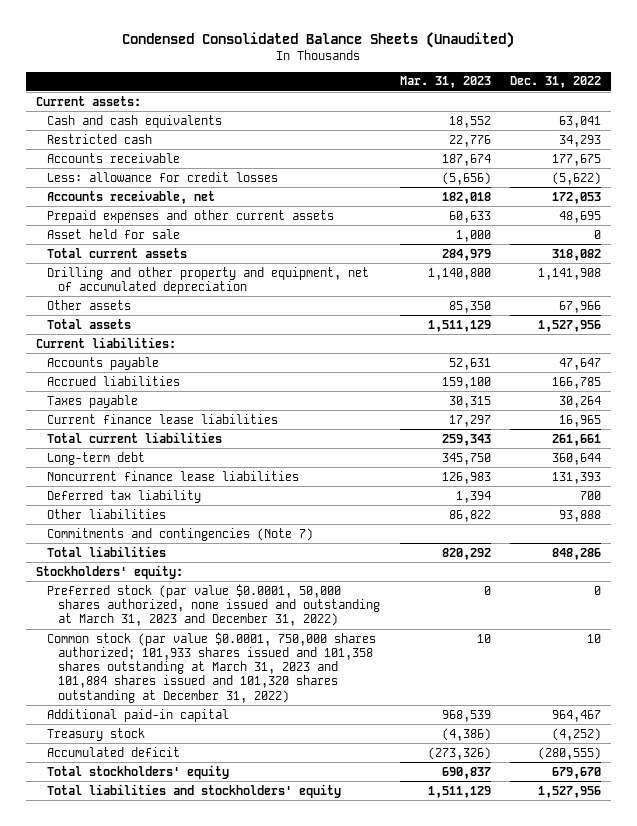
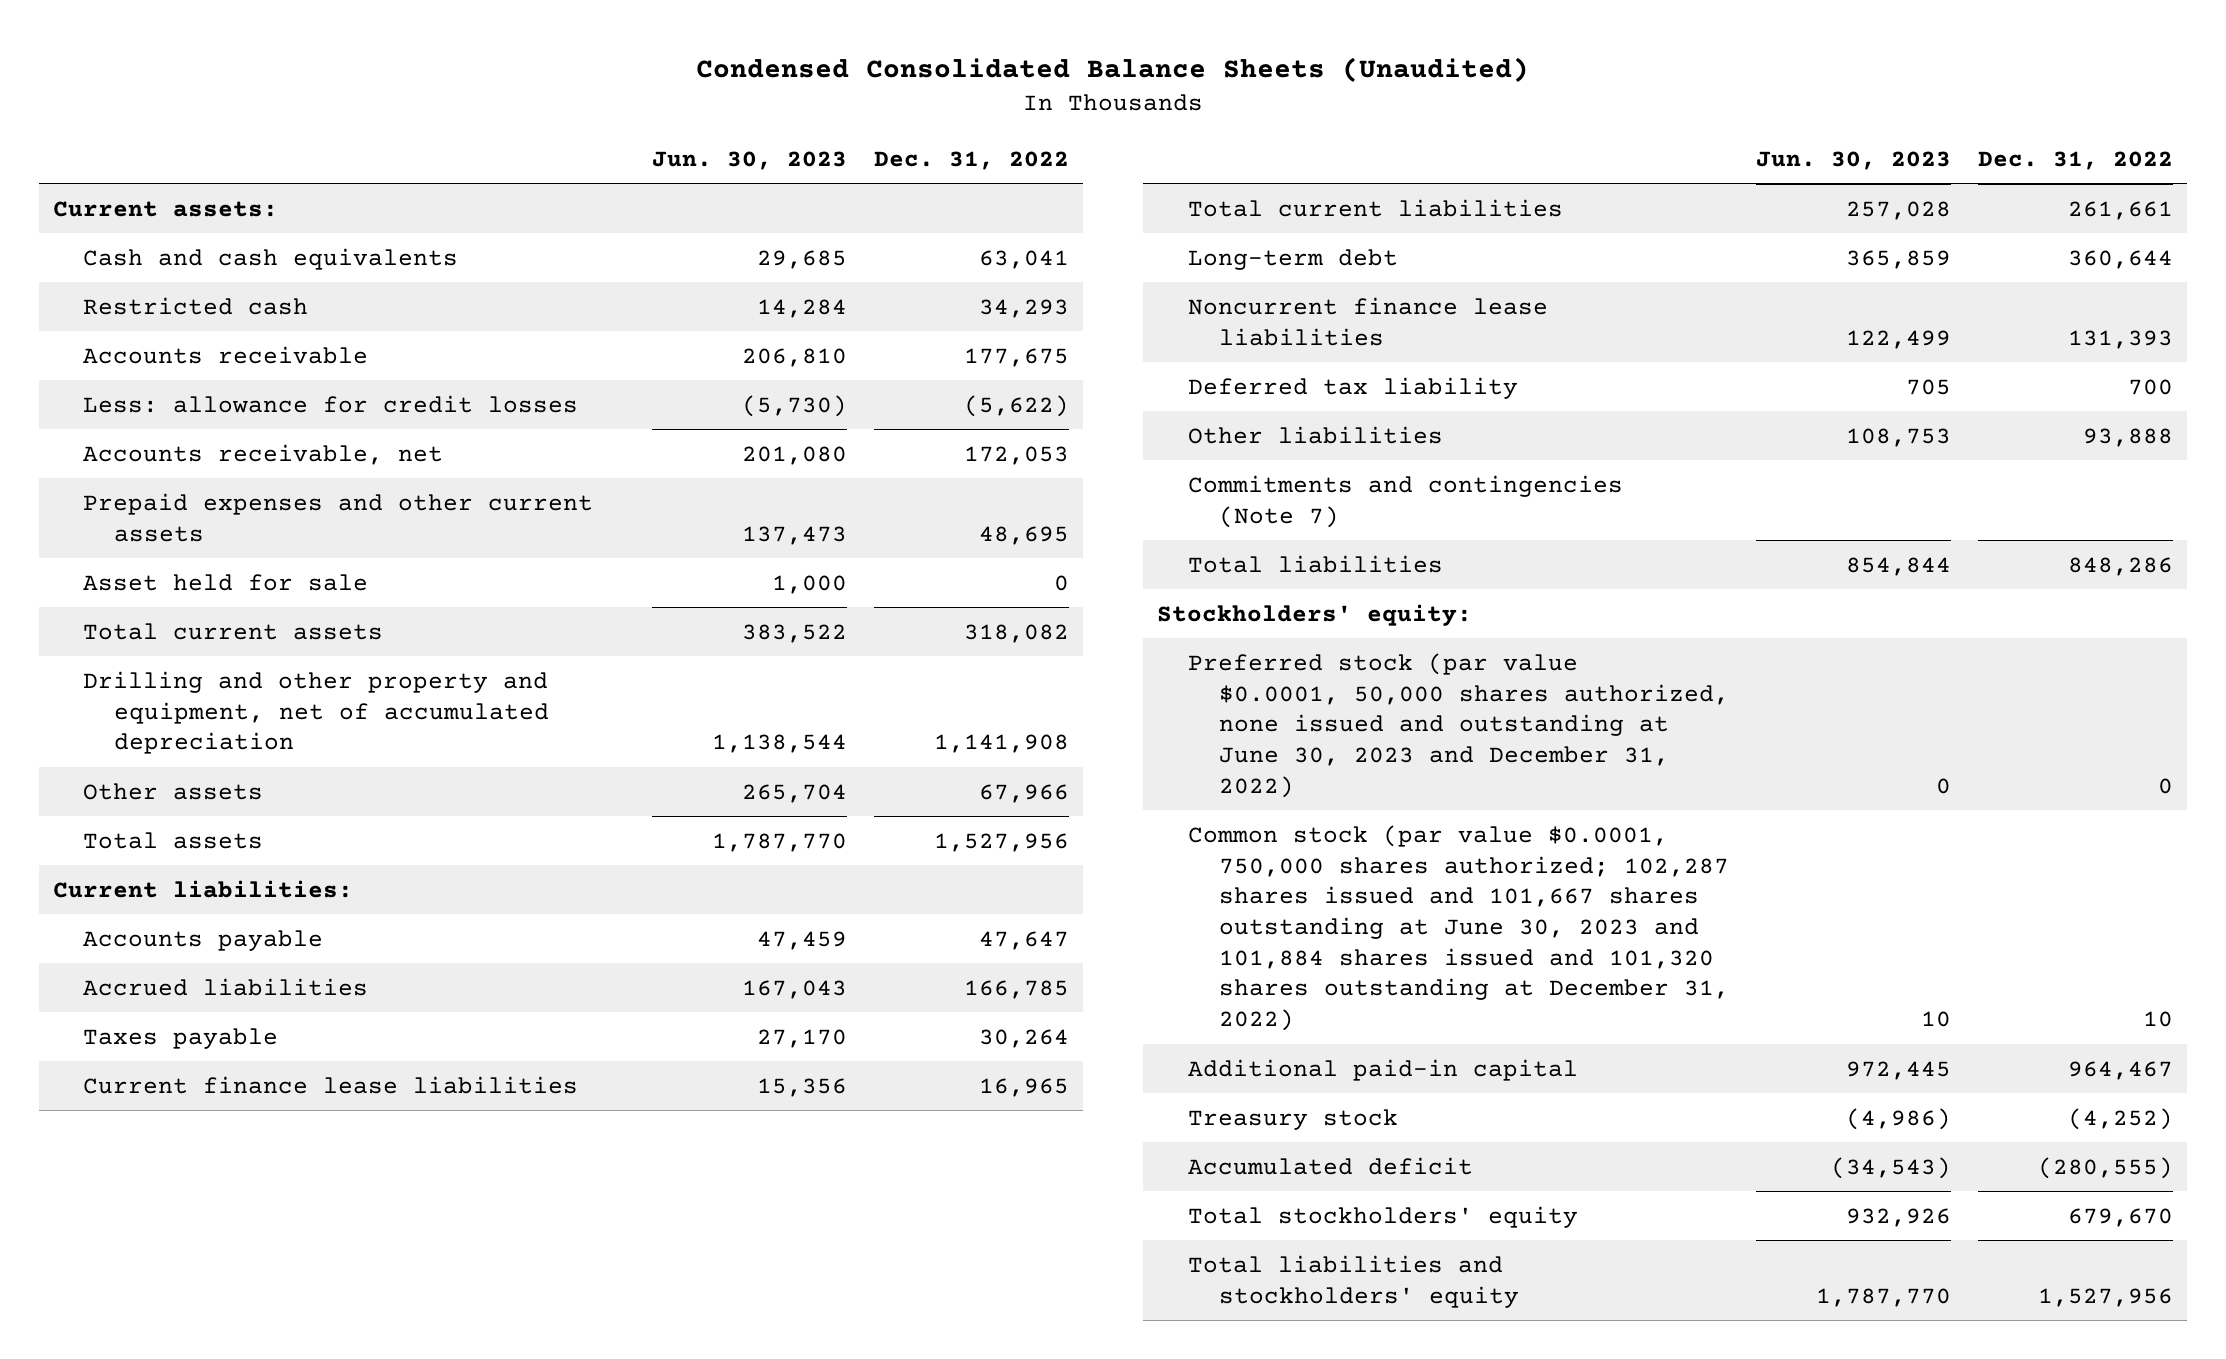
[399,76,491,89] Mar. 31, 2023 -> none
none -> [651,150,847,170] Jun. 30, 2023
[46,583,381,627] Preferred stock (par value $0.0001, 50,000 shares authorized, none issued and outstanding at March 31, 2023 and December 31, 2022) -> [1187,652,1729,798] Preferred stock (par value $0.0001, 50,000 shares authorized, none issued and outstanding at June 30, 2023 and December 31, 2022)
[46,631,376,703] Common stock (par value $0.0001, 750,000 shares authorized; 101,933 shares issued and 101,358 shares outstanding at March 31, 2023 and 101,884 shares issued and 101,320 shares outstanding at December 31, 2022) -> [1187,824,1729,1032] Common stock (par value $0.0001, 750,000 shares authorized; 102,287 shares issued and 101,667 shares outstanding at June 30, 2023 and 101,884 shares issued and 101,320 shares outstanding at December 31, 2022)

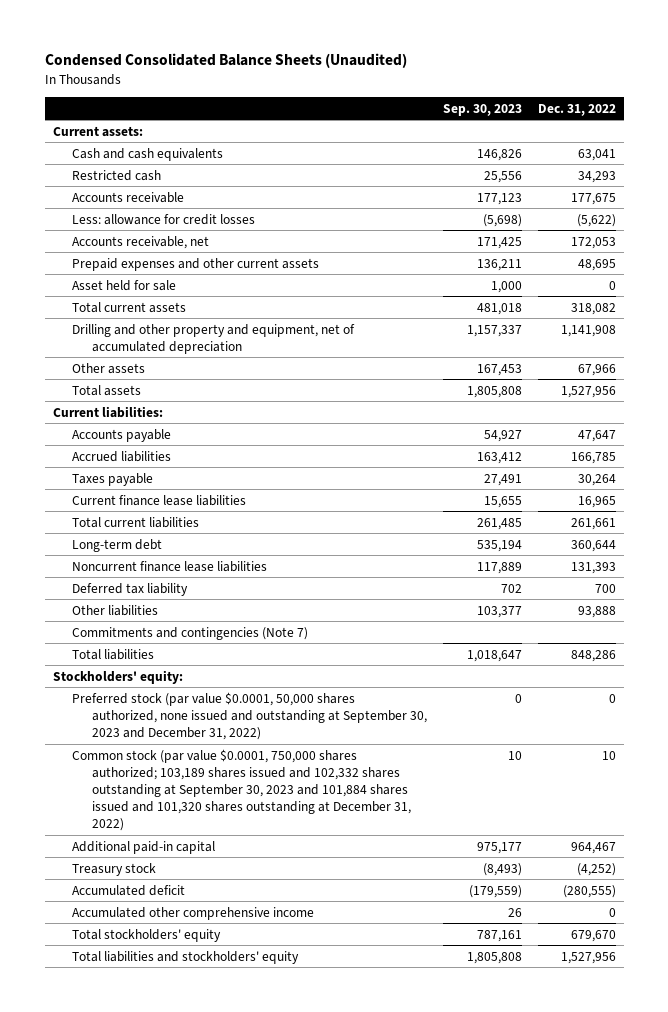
[651,150,847,170] Jun. 30, 2023 -> none
none -> [442,103,522,116] Sep. 30, 2023
[1187,652,1729,798] Preferred stock (par value $0.0001, 50,000 shares authorized, none issued and outstanding at June 30, 2023 and December 31, 2022) -> [72,691,427,740] Preferred stock (par value $0.0001, 50,000 shares authorized, none issued and outstanding at September 30, 2023 and December 31, 2022)
[1187,824,1729,1032] Common stock (par value $0.0001, 750,000 shares authorized; 102,287 shares issued and 101,667 shares outstanding at June 30, 2023 and 101,884 shares issued and 101,320 shares outstanding at December 31, 2022) -> [72,748,411,831] Common stock (par value $0.0001, 750,000 shares authorized; 103,189 shares issued and 102,332 shares outstanding at September 30, 2023 and 101,884 shares issued and 101,320 shares outstanding at December 31, 2022)
none -> [72,906,315,920] Accumulated other comprehensive income

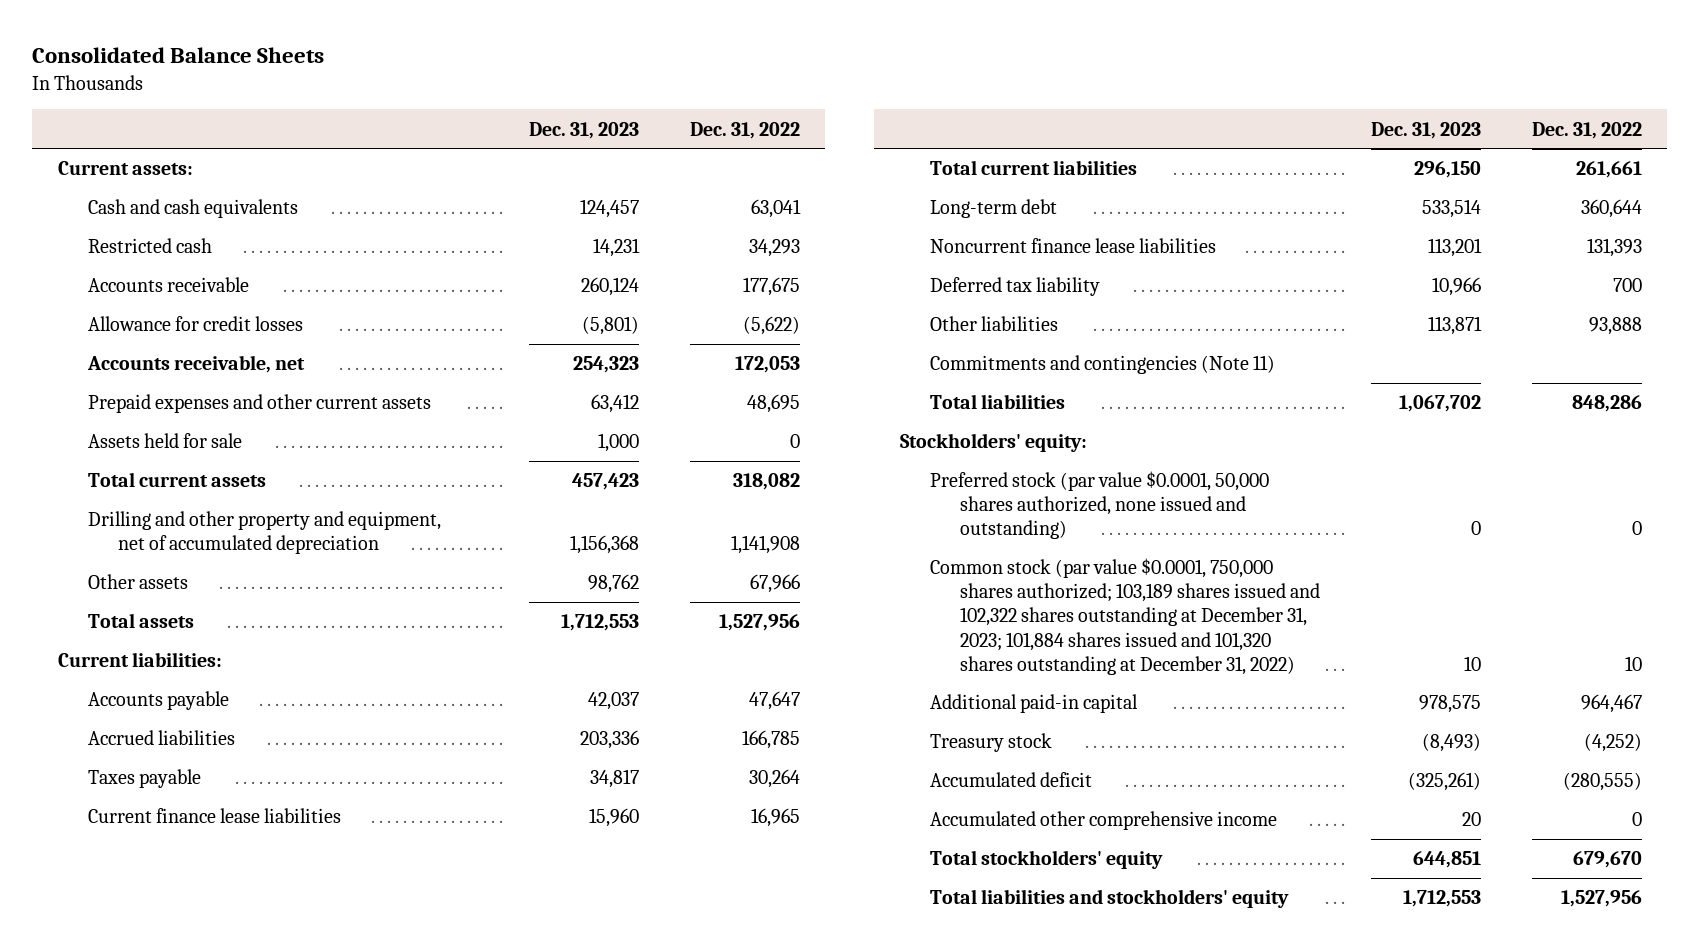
[44,53,407,69] Condensed Consolidated Balance Sheets (Unaudited) -> [32,46,325,63] Consolidated Balance Sheets
[442,103,522,116] Sep. 30, 2023 -> none
none -> [528,121,639,139] Dec. 31, 2023
[72,213,256,225] Less: allowance for credit losses -> [87,316,303,332] Allowance for credit losses
[72,279,177,291] Asset held for sale -> [87,433,242,449] Assets held for sale
[72,626,309,640] Commitments and contingencies (Note 7) -> [929,355,1275,375] Commitments and contingencies (Note 11)
[72,691,427,740] Preferred stock (par value $0.0001, 50,000 shares authorized, none issued and outstanding at September 30, 2023 and December 31, 2022) -> [929,471,1269,540] Preferred stock (par value $0.0001, 50,000 shares authorized, none issued and outstanding)
[72,748,411,831] Common stock (par value $0.0001, 750,000 shares authorized; 103,189 shares issued and 102,332 shares outstanding at September 30, 2023 and 101,884 shares issued and 101,320 shares outstanding at December 31, 2022) -> [929,558,1321,675] Common stock (par value $0.0001, 750,000 shares authorized; 103,189 shares issued and 102,322 shares outstanding at December 31, 2023; 101,884 shares issued and 101,320 shares outstanding at December 31, 2022)

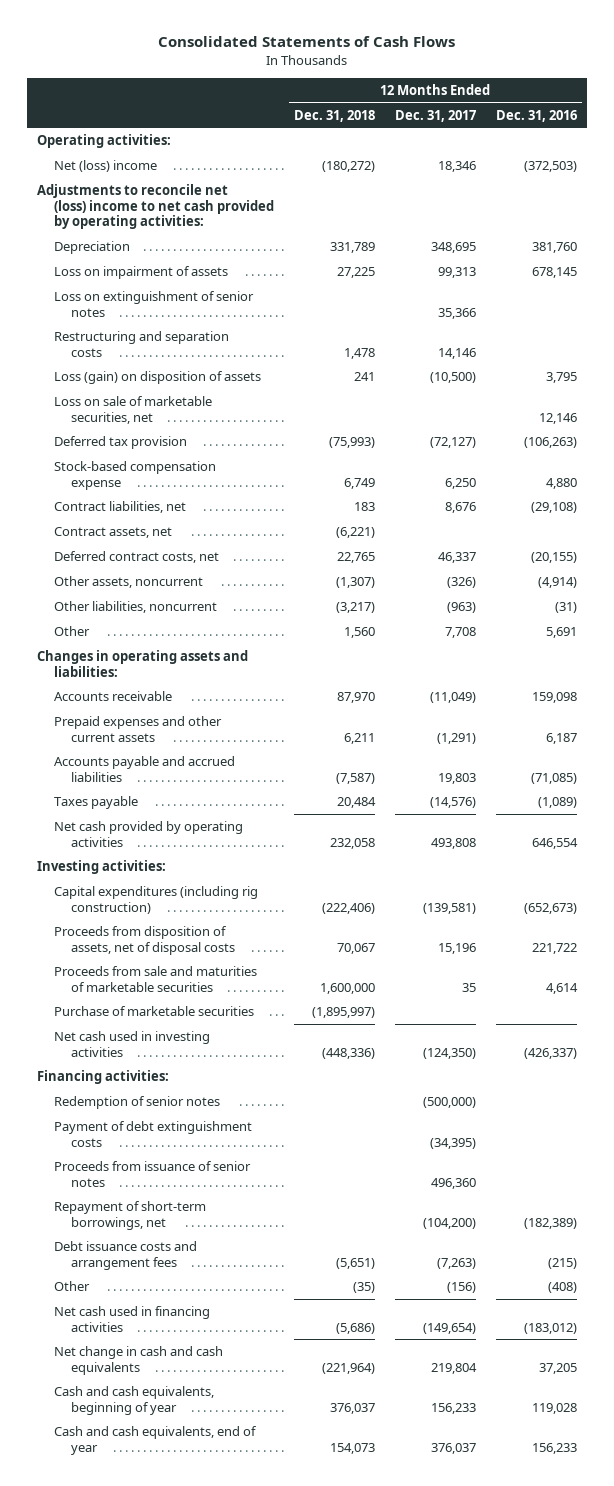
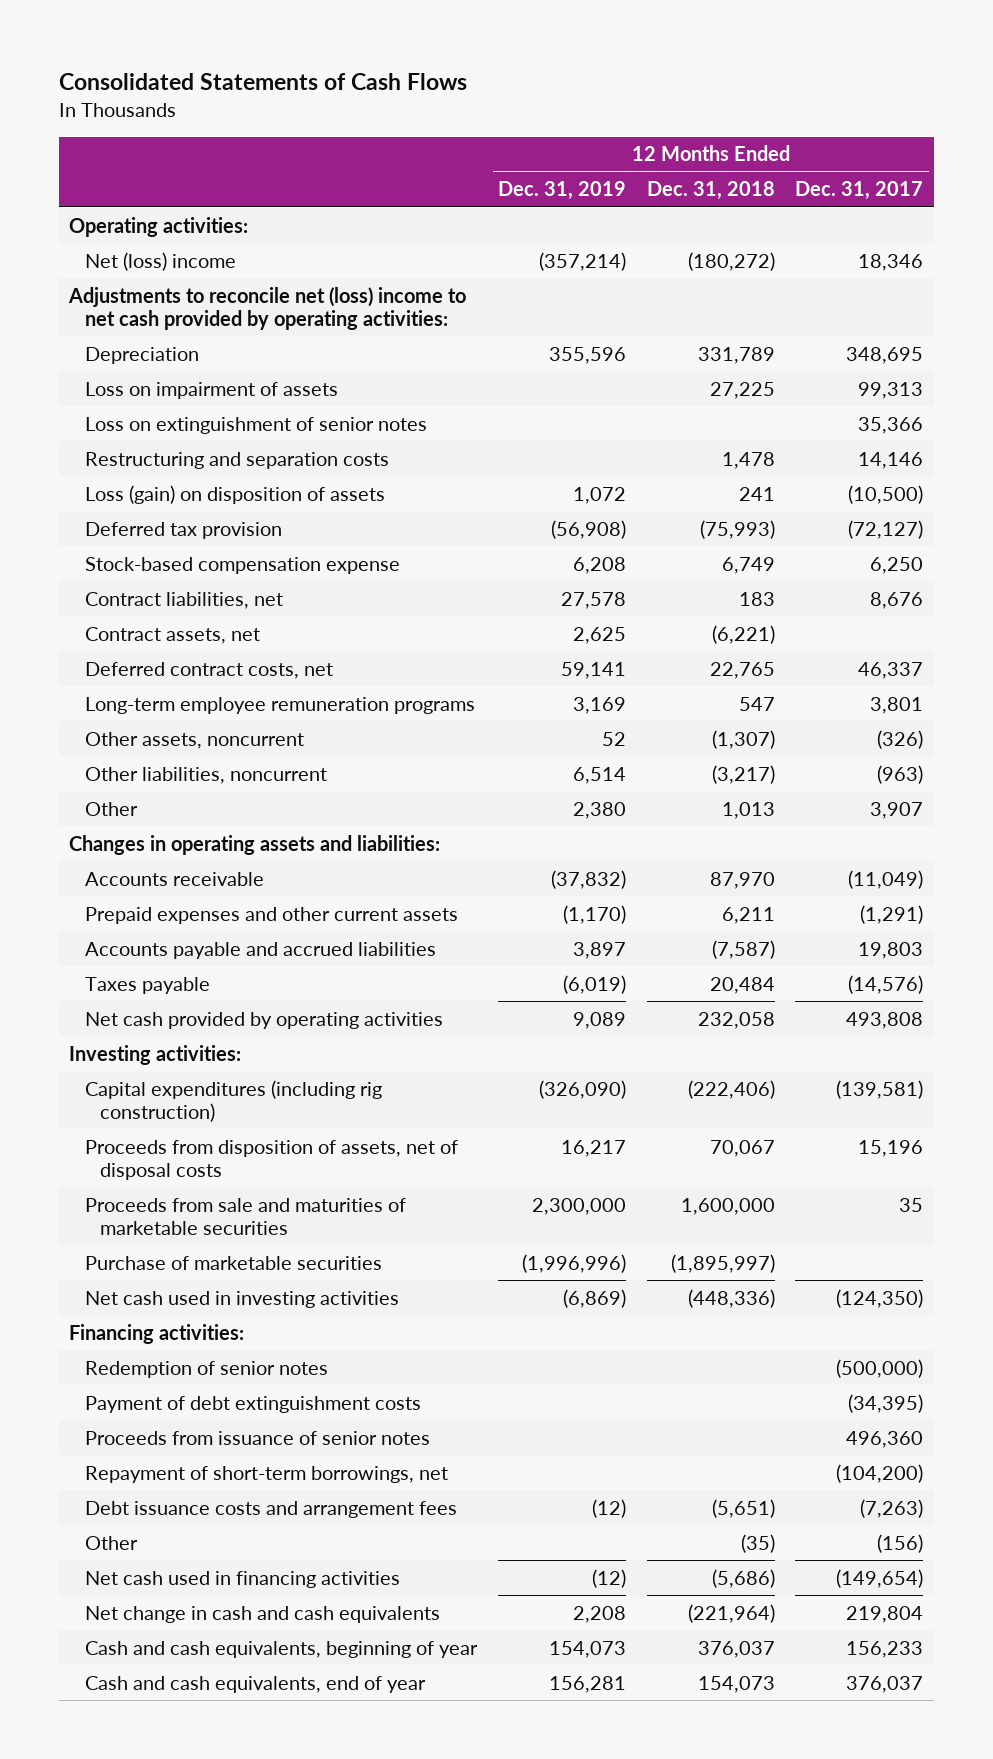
[495,109,577,122] Dec. 31, 2016 -> none
none -> [497,181,626,201] Dec. 31, 2019
[54,396,213,424] Loss on sale of marketable securities, net -> none
none -> [84,696,475,714] Long-term employee remuneration programs
[343,627,375,639] 1,560 -> [721,801,775,819] 1,013
[444,627,476,639] 7,708 -> [870,801,924,819] 3,907

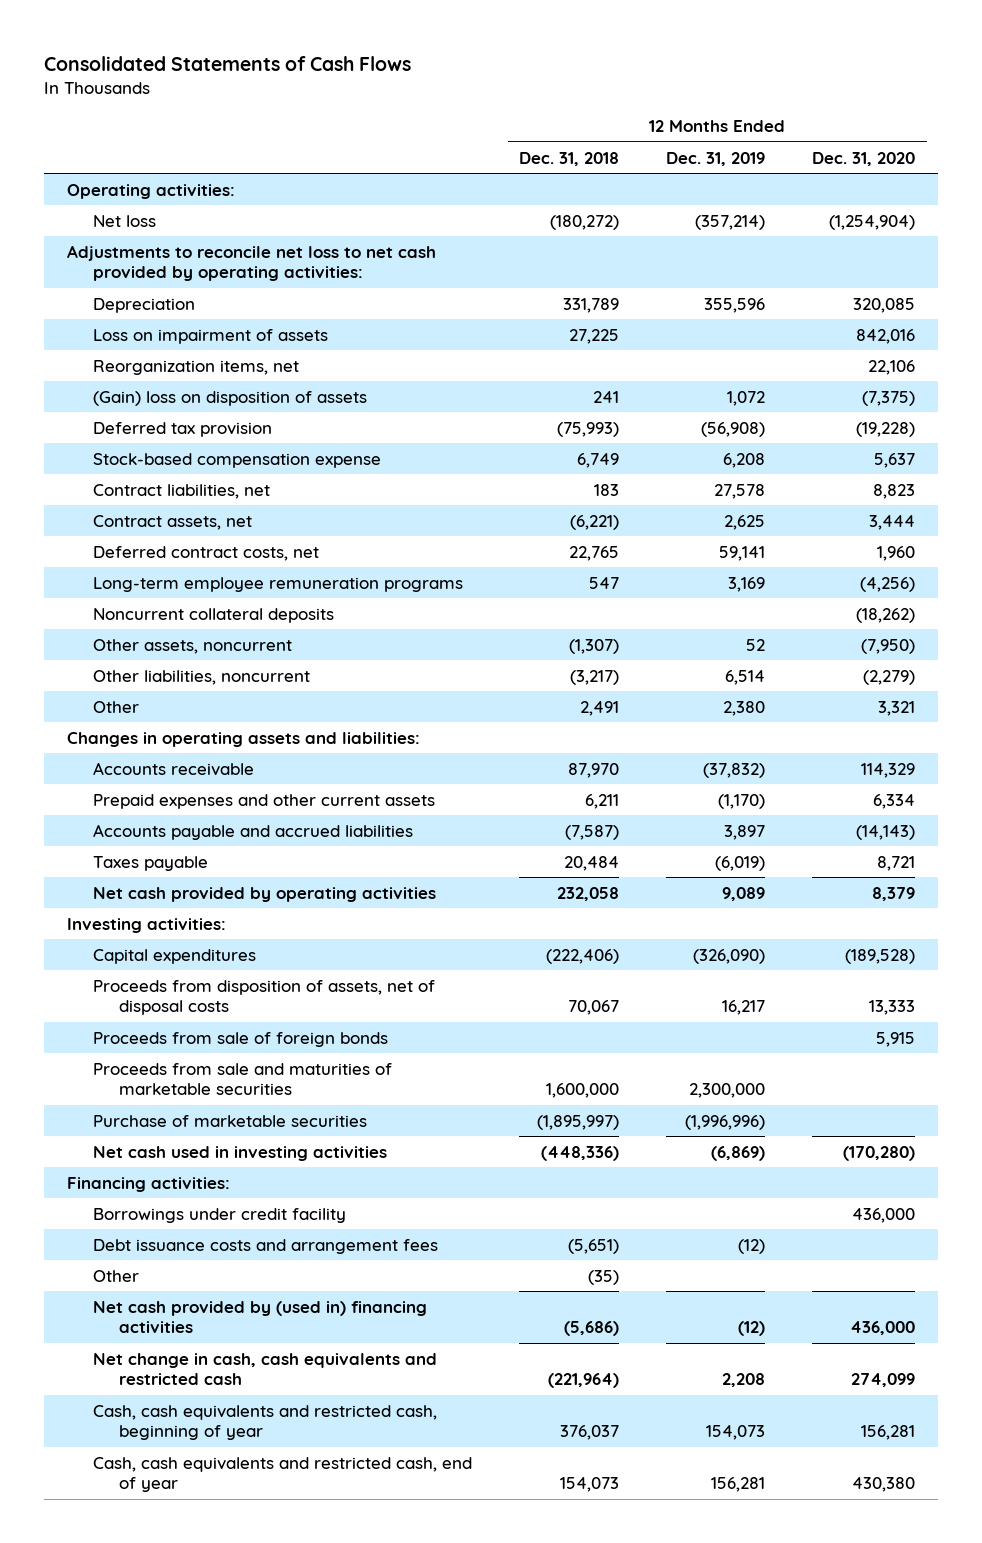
[795,181,924,201] Dec. 31, 2017 -> none
none -> [811,151,915,166] Dec. 31, 2020
[84,251,236,271] Net (loss) income -> [93,214,157,227] Net loss
[68,286,467,330] Adjustments to reconcile net (loss) income to net cash provided by operating activities: -> [67,244,437,282] Adjustments to reconcile net loss to net cash provided by operating activities:
[84,416,427,434] Loss on extinguishment of senior notes -> none
[84,451,389,469] Restructuring and separation costs -> none
none -> [93,359,300,375] Reorganization items, net
[84,484,385,504] Loss (gain) on disposition of assets -> [93,390,368,406] (Gain) loss on disposition of assets
none -> [93,607,335,623] Noncurrent collateral deposits
[721,801,775,819] 1,013 -> [580,700,620,716] 2,491
[84,1079,382,1122] Capital expenditures (including rig construction) -> [93,948,257,964] Capital expenditures
none -> [93,1031,389,1047] Proceeds from sale of foreign bonds
[84,1360,328,1378] Redemption of senior notes -> none
[84,1395,421,1413] Payment of debt extinguishment costs -> none
[84,1430,430,1445] Proceeds from issuance of senior notes -> none
[84,1465,448,1483] Repayment of short-term borrowings, net -> none
none -> [93,1207,347,1223] Borrowings under credit facility
[84,1570,400,1588] Net cash used in financing activities -> [93,1300,428,1334] Net cash provided by (used in) financing activities
[84,1605,440,1623] Net change in cash and cash equivalents -> [93,1352,438,1386] Net change in cash, cash equivalents and restricted cash
[84,1640,478,1658] Cash and cash equivalents, beginning of year -> [93,1404,438,1441] Cash, cash equivalents and restricted cash, beginning of year
[84,1675,426,1693] Cash and cash equivalents, end of year -> [93,1456,473,1493] Cash, cash equivalents and restricted cash, end of year

